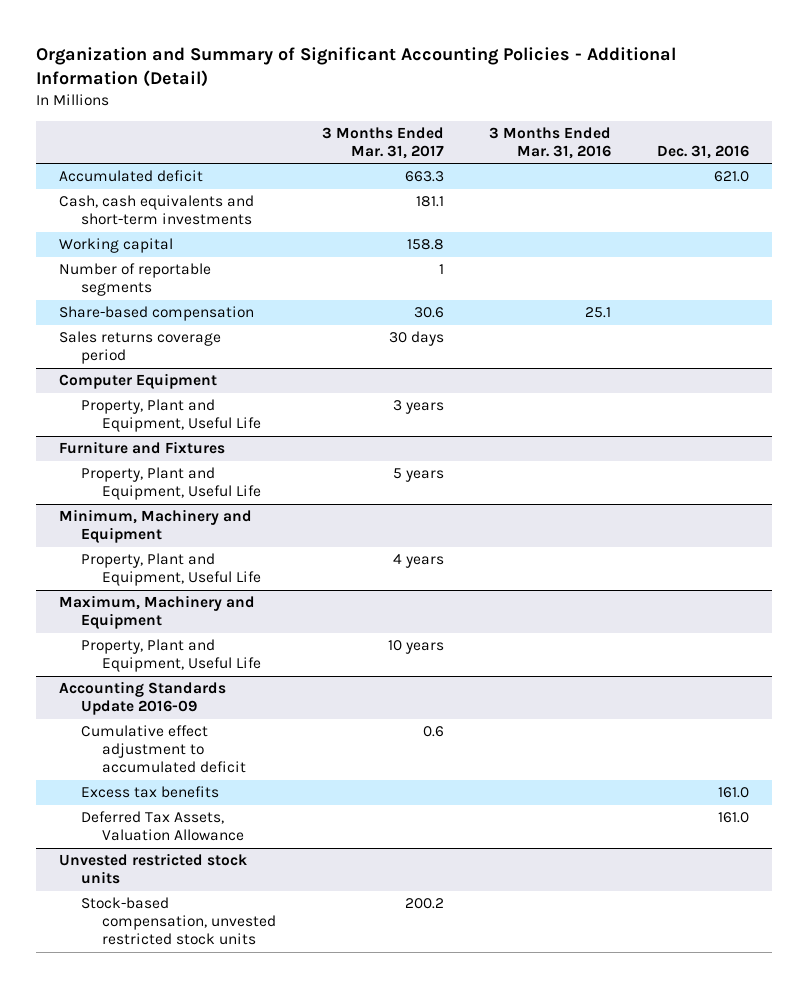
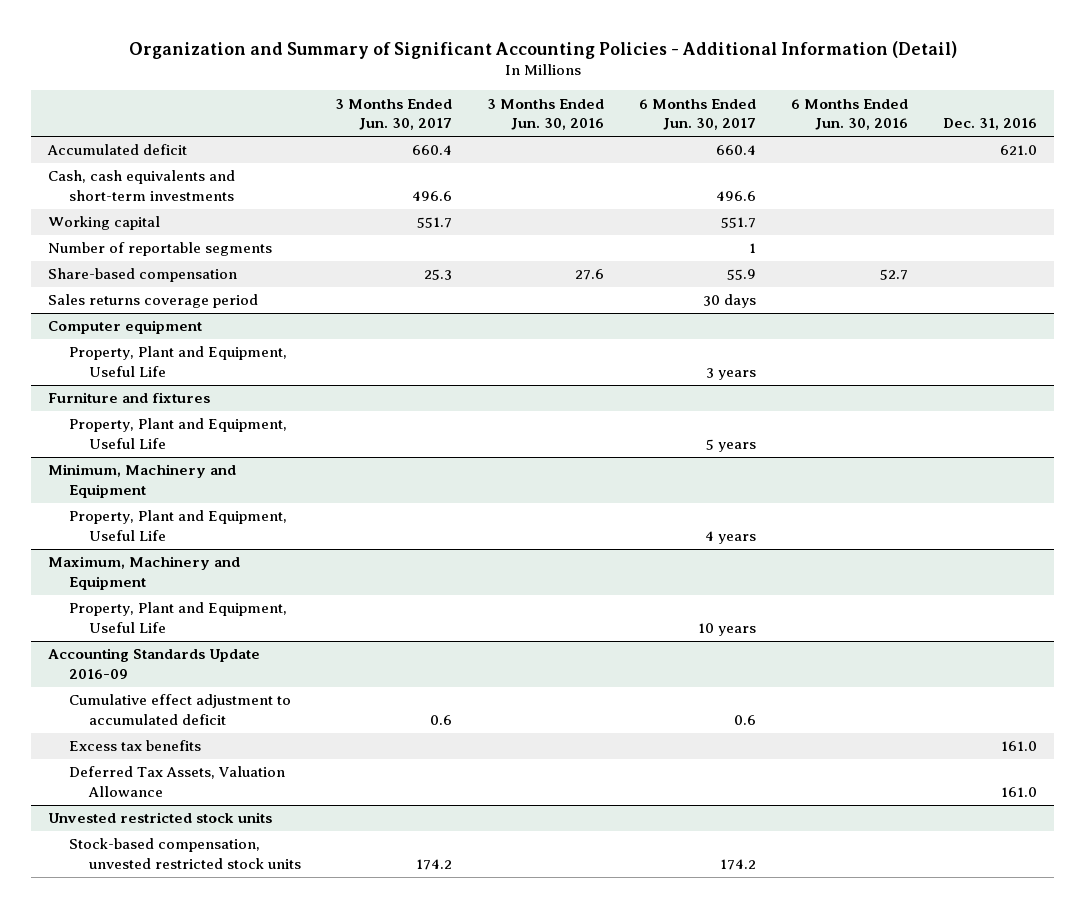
[321,126,444,159] 3 Months Ended Mar. 31, 2017 -> none
[489,126,612,159] 3 Months Ended Mar. 31, 2016 -> none
none -> [335,98,453,131] 3 Months Ended Jun. 30, 2017
none -> [487,98,605,131] 3 Months Ended Jun. 30, 2016
none -> [639,98,757,131] 6 Months Ended Jun. 30, 2017
none -> [791,98,909,131] 6 Months Ended Jun. 30, 2016
[58,373,217,390] Computer Equipment -> [48,320,203,335] Computer equipment
[58,441,225,455] Furniture and Fixtures -> [48,392,211,404] Furniture and fixtures

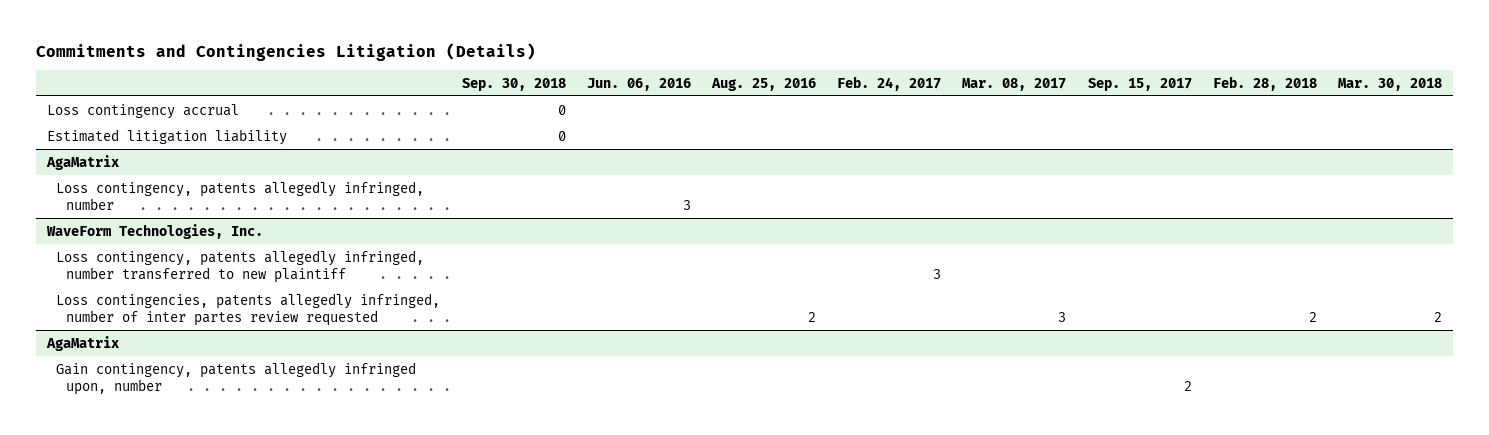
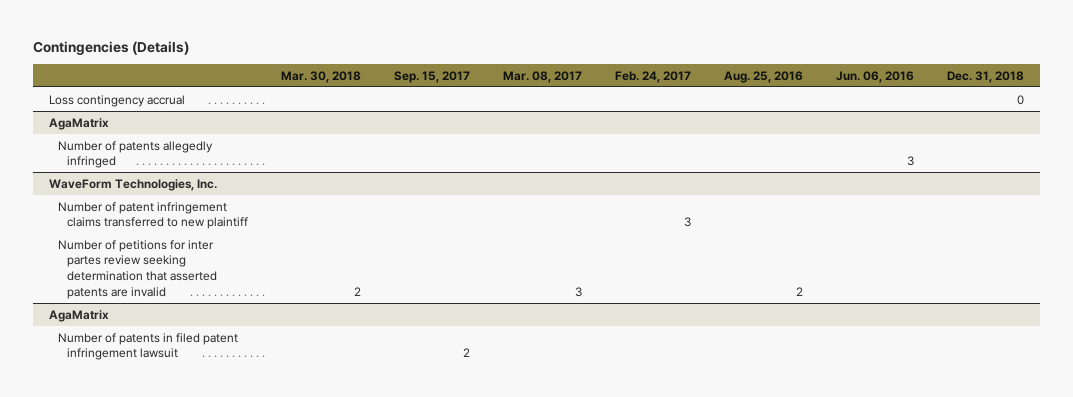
[36,42,537,61] Commitments and Contingencies Litigation (Details) -> [32,40,189,55] Contingencies (Details)
[461,77,566,91] Sep. 30, 2018 -> none
[1212,75,1317,91] Feb. 28, 2018 -> none
none -> [946,70,1024,83] Dec. 31, 2018
[46,128,287,145] Estimated litigation liability -> none
[56,180,425,210] Loss contingency, patents allegedly infringed, number -> [58,140,214,169] Number of patents allegedly infringed
[56,249,425,283] Loss contingency, patents allegedly infringed, number transferred to new plaintiff -> [58,201,249,230] Number of patent infringement claims transferred to new plaintiff
[56,292,441,326] Loss contingencies, patents allegedly infringed, number of inter partes review requested -> [58,239,218,299] Number of petitions for inter partes review seeking determination that asserted patents are invalid
[56,361,417,395] Gain contingency, patents allegedly infringed upon, number -> [58,332,239,361] Number of patents in filed patent infringement lawsuit

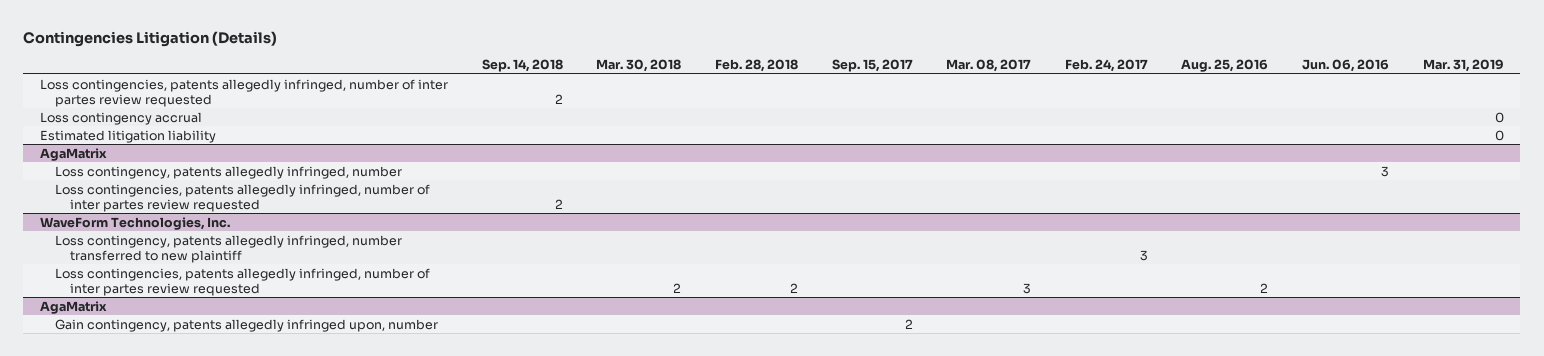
[32,40,189,55] Contingencies (Details) -> [23,31,278,48] Contingencies Litigation (Details)
[946,70,1024,83] Dec. 31, 2018 -> none
none -> [481,59,563,73] Sep. 14, 2018
none -> [714,59,798,73] Feb. 28, 2018
none -> [1422,59,1504,73] Mar. 31, 2019
none -> [40,78,449,107] Loss contingencies, patents allegedly infringed, number of inter partes review requested
none -> [40,129,217,143] Estimated litigation liability
[58,140,214,169] Number of patents allegedly infringed -> [55,165,403,179] Loss contingency, patents allegedly infringed, number
none -> [55,183,431,212] Loss contingencies, patents allegedly infringed, number of inter partes review requested
[58,201,249,230] Number of patent infringement claims transferred to new plaintiff -> [55,234,403,263] Loss contingency, patents allegedly infringed, number transferred to new plaintiff
[58,239,218,299] Number of petitions for inter partes review seeking determination that asserted patents are invalid -> [55,267,431,296] Loss contingencies, patents allegedly infringed, number of inter partes review requested
[58,332,239,361] Number of patents in filed patent infringement lawsuit -> [55,318,439,332] Gain contingency, patents allegedly infringed upon, number

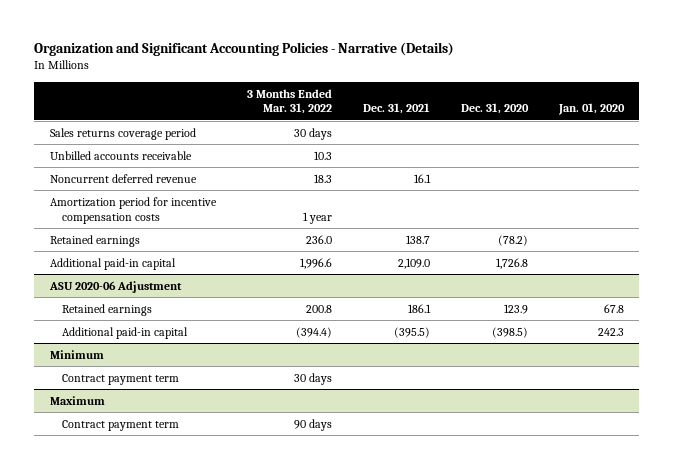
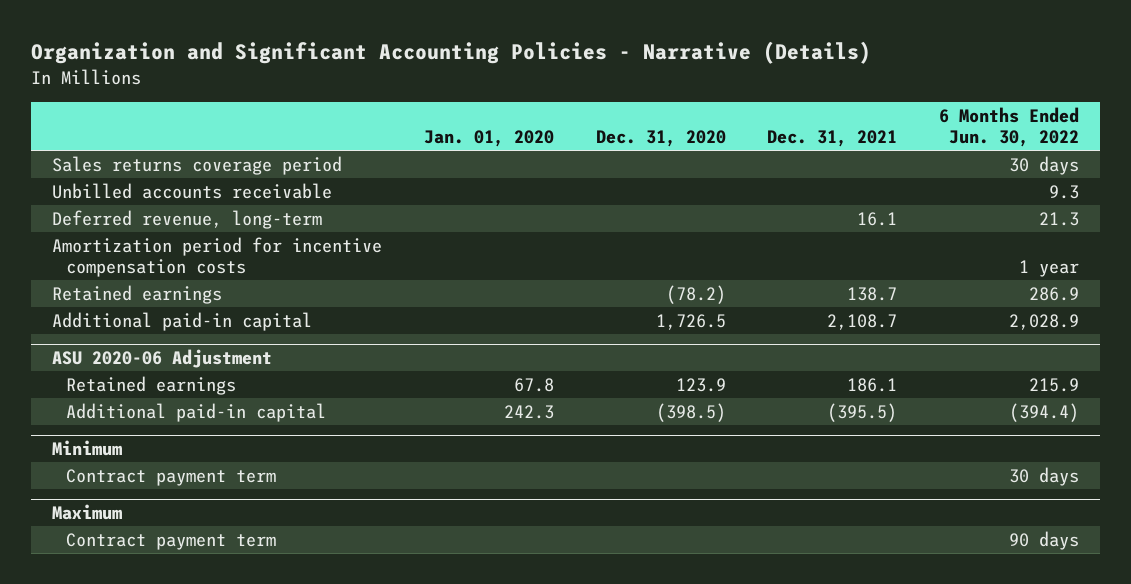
[246,88,332,115] 3 Months Ended Mar. 31, 2022 -> none
none -> [939,107,1080,148] 6 Months Ended Jun. 30, 2022
[49,173,197,183] Noncurrent deferred revenue -> [52,209,323,229] Deferred revenue, long-term
[397,257,430,269] 2,109.0 -> [827,313,898,330] 2,108.7
[495,257,528,269] 1,726.8 -> [655,313,726,330] 1,726.5

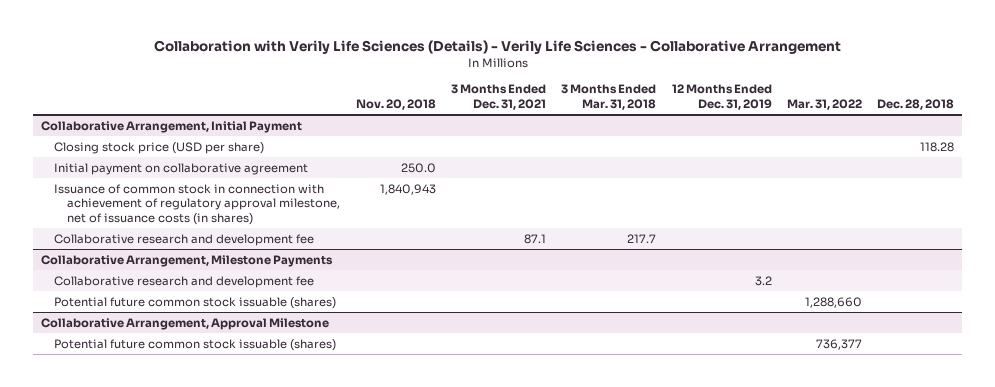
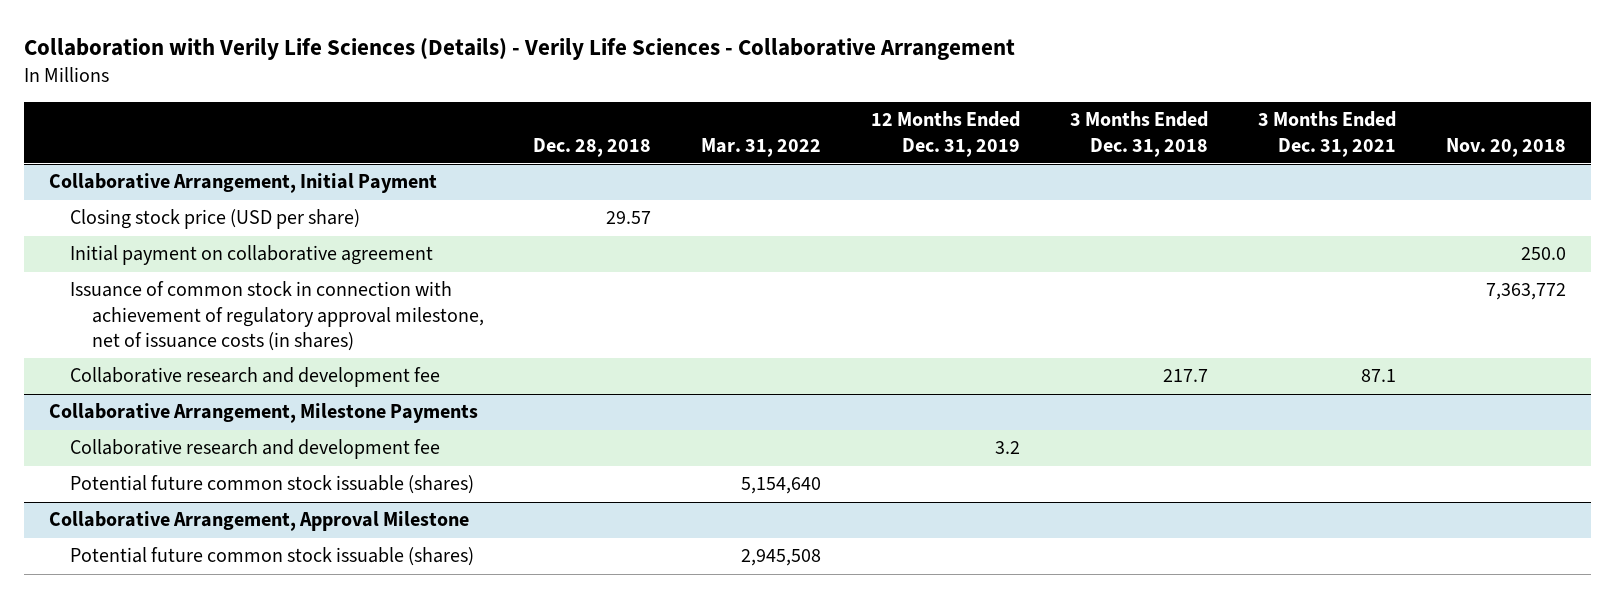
[561,84,657,110] 3 Months Ended Mar. 31, 2018 -> none
none -> [1070,111,1209,157] 3 Months Ended Dec. 31, 2018
[920,141,955,152] 118.28 -> [606,211,652,225] 29.57
[379,183,436,195] 1,840,943 -> [1485,283,1566,301] 7,363,772
[804,296,862,308] 1,288,660 -> [741,477,822,495] 5,154,640
[815,338,862,350] 736,377 -> [741,549,822,567] 2,945,508

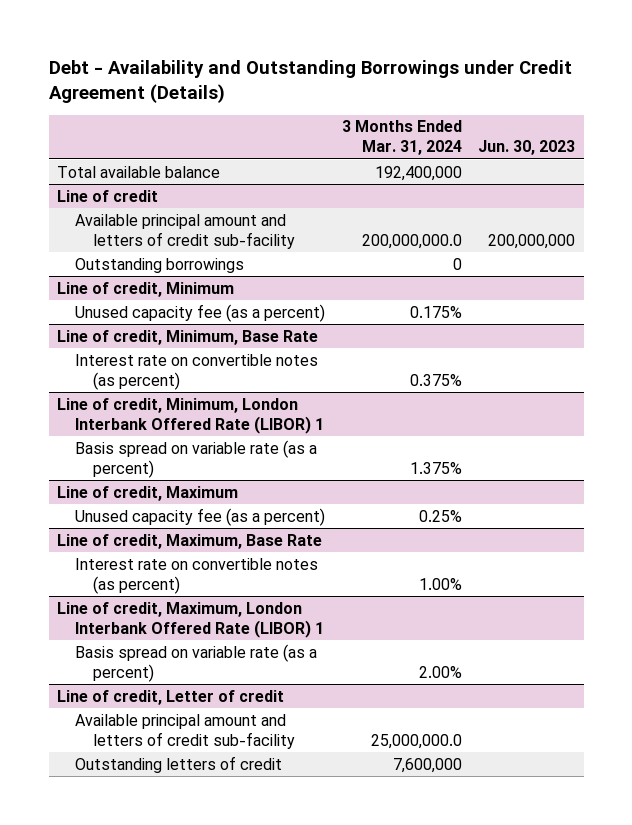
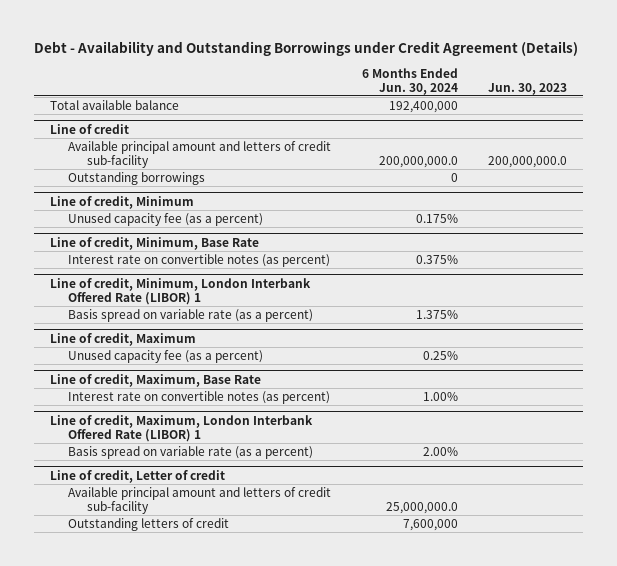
[341,120,462,156] 3 Months Ended Mar. 31, 2024 -> none
none -> [361,67,458,95] 6 Months Ended Jun. 30, 2024
[488,233,576,249] 200,000,000 -> [488,155,568,168] 200,000,000.0

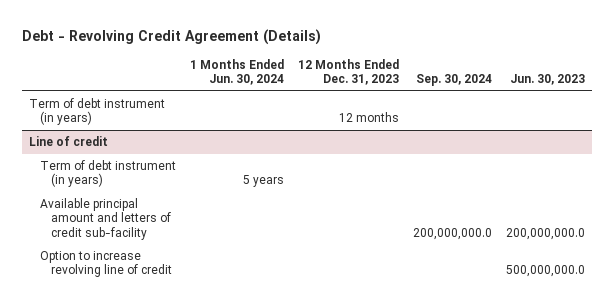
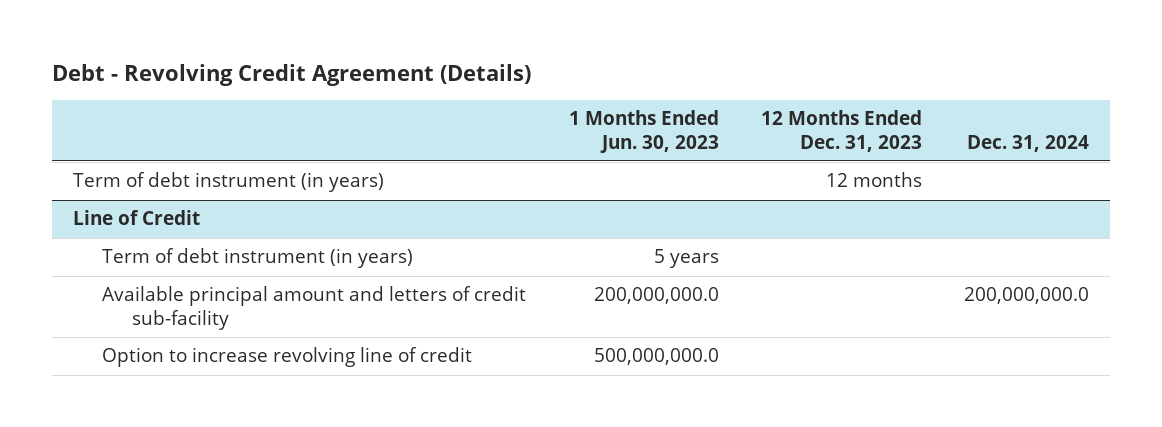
[189,58,284,86] 1 Months Ended Jun. 30, 2024 -> none
[415,74,492,87] Sep. 30, 2024 -> none
[509,74,585,86] Jun. 30, 2023 -> none
none -> [568,110,719,153] 1 Months Ended Jun. 30, 2023
none -> [966,134,1089,152] Dec. 31, 2024
[28,136,108,147] Line of credit -> [73,210,201,226] Line of Credit

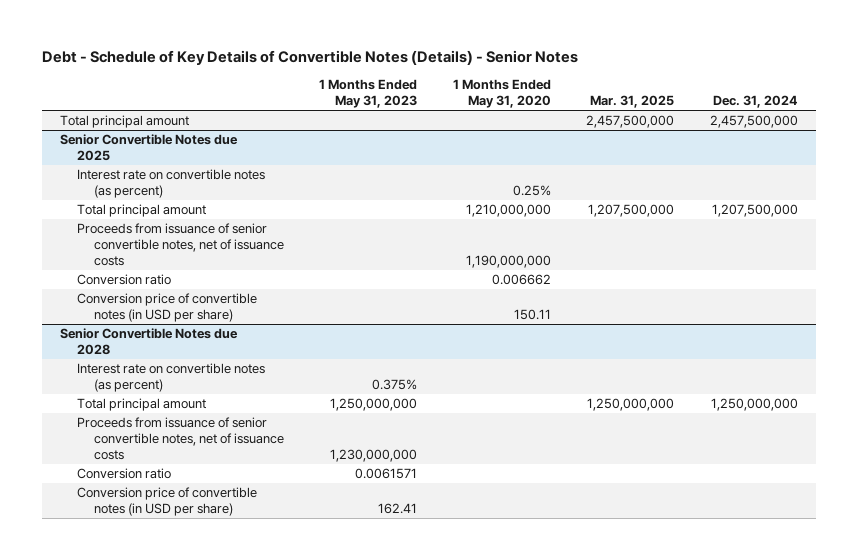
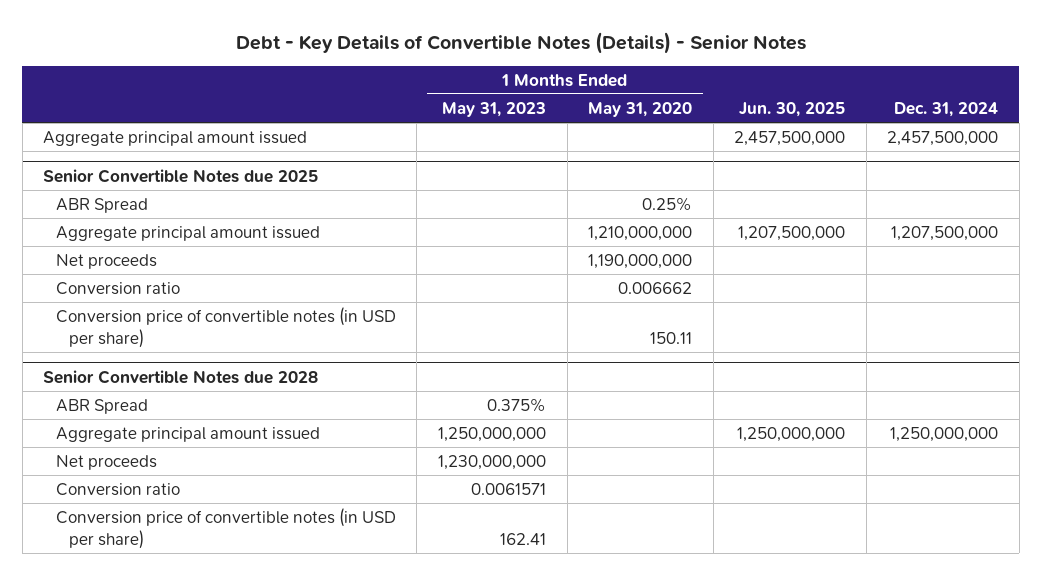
[42,50,579,66] Debt - Schedule of Key Details of Convertible Notes (Details) - Senior Notes -> [235,31,806,54] Debt - Key Details of Convertible Notes (Details) - Senior Notes
[590,95,675,109] Mar. 31, 2025 -> none
none -> [739,101,846,117] Jun. 30, 2025
[59,115,189,129] Total principal amount -> [43,130,308,146] Aggregate principal amount issued
[76,169,265,199] Interest rate on convertible notes (as percent) -> [55,197,148,213] ABR Spread
[76,204,206,218] Total principal amount -> [55,225,320,241] Aggregate principal amount issued
[76,223,284,267] Proceeds from issuance of senior convertible notes, net of issuance costs -> [55,253,157,269] Net proceeds
[76,363,265,393] Interest rate on convertible notes (as percent) -> [55,398,148,414] ABR Spread
[76,398,206,412] Total principal amount -> [55,426,320,442] Aggregate principal amount issued
[76,417,284,461] Proceeds from issuance of senior convertible notes, net of issuance costs -> [55,454,157,470] Net proceeds

